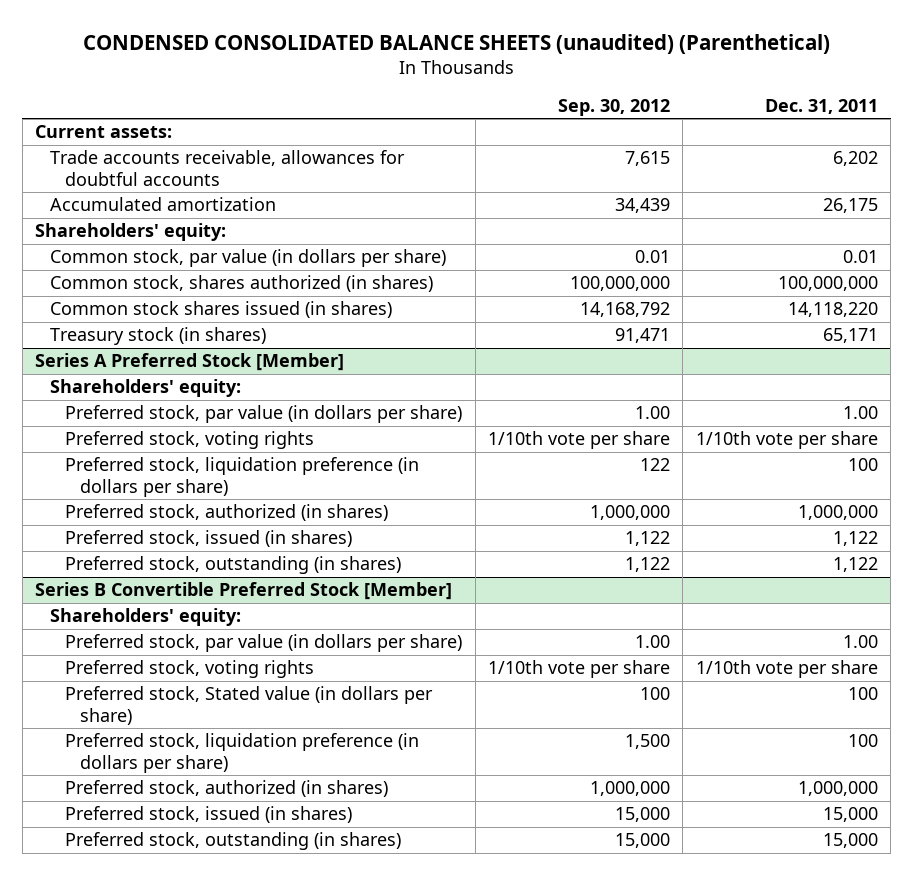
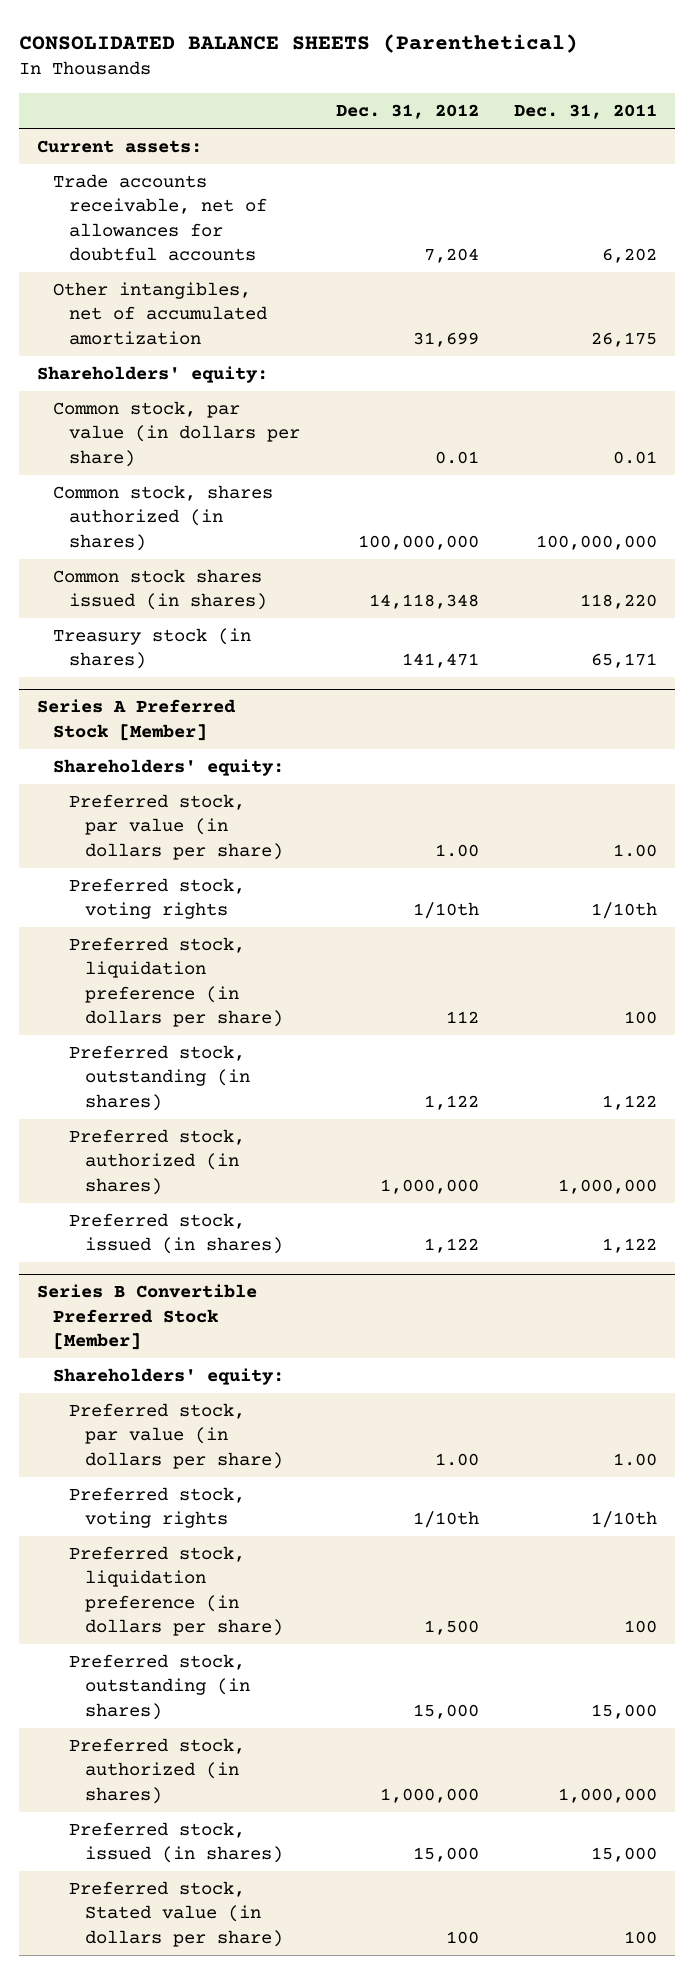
[82,34,830,55] CONDENSED CONSOLIDATED BALANCE SHEETS (unaudited) (Parenthetical) -> [19,33,579,53] CONSOLIDATED BALANCE SHEETS (Parenthetical)
[558,98,671,116] Sep. 30, 2012 -> none
none -> [335,104,479,120] Dec. 31, 2012
[50,150,406,186] Trade accounts receivable, allowances for doubtful accounts -> [53,174,268,262] Trade accounts receivable, net of allowances for doubtful accounts
[50,197,277,212] Accumulated amortization -> [53,282,268,345] Other intangibles, net of accumulated amortization
[787,302,878,318] 14,118,220 -> [579,594,657,610] 118,220
[695,431,878,450] 1/10th vote per share -> [590,902,657,920] 1/10th
[65,556,402,575] Preferred stock, outstanding (in shares) -> [69,1045,250,1111] Preferred stock, outstanding (in shares)
[695,660,878,679] 1/10th vote per share -> [590,1511,657,1529] 1/10th
[65,832,402,851] Preferred stock, outstanding (in shares) -> [69,1654,250,1720] Preferred stock, outstanding (in shares)
[65,686,434,725] Preferred stock, Stated value (in dollars per share) -> [69,1881,283,1947] Preferred stock, Stated value (in dollars per share)

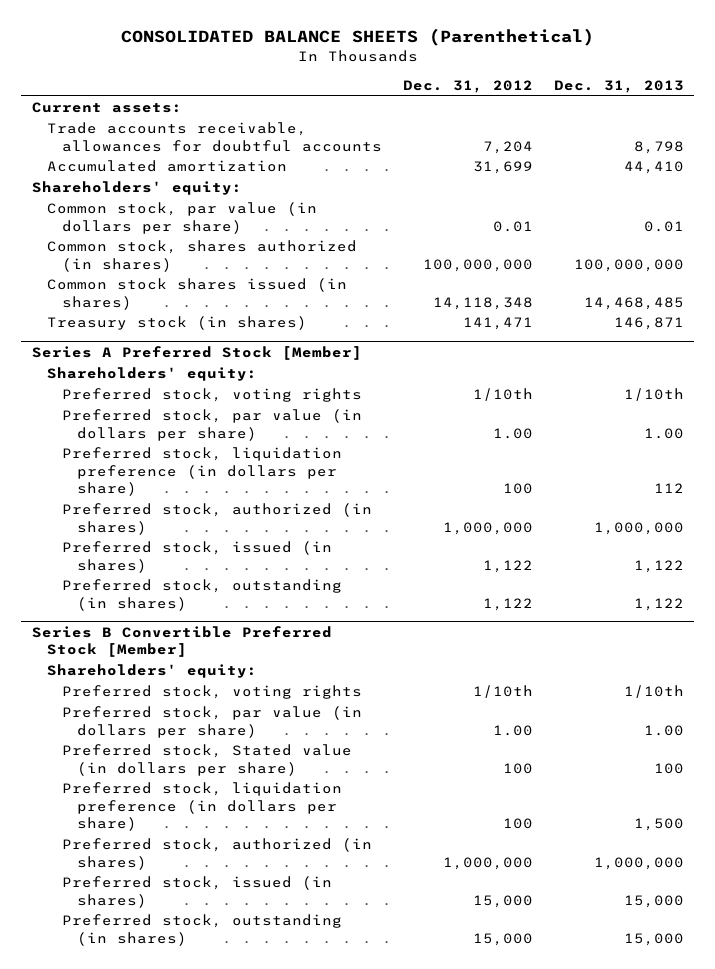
[513,104,657,120] Dec. 31, 2011 -> none
none -> [553,79,684,93] Dec. 31, 2013
[53,174,268,262] Trade accounts receivable, net of allowances for doubtful accounts -> [46,122,382,152] Trade accounts receivable, allowances for doubtful accounts
[53,282,268,345] Other intangibles, net of accumulated amortization -> [46,160,287,173] Accumulated amortization
[69,794,283,860] Preferred stock, par value (in dollars per share) -> [61,409,362,441] Preferred stock, par value (in dollars per share)
[445,1011,479,1024] 112 -> [502,483,533,495] 100
[69,1045,250,1111] Preferred stock, outstanding (in shares) -> [61,579,342,611] Preferred stock, outstanding (in shares)
[69,1403,283,1469] Preferred stock, par value (in dollars per share) -> [61,706,362,738] Preferred stock, par value (in dollars per share)
[69,1881,283,1947] Preferred stock, Stated value (in dollars per share) -> [61,744,352,776] Preferred stock, Stated value (in dollars per share)
[423,1620,479,1636] 1,500 -> [502,818,533,830] 100
[69,1654,250,1720] Preferred stock, outstanding (in shares) -> [61,914,342,946] Preferred stock, outstanding (in shares)

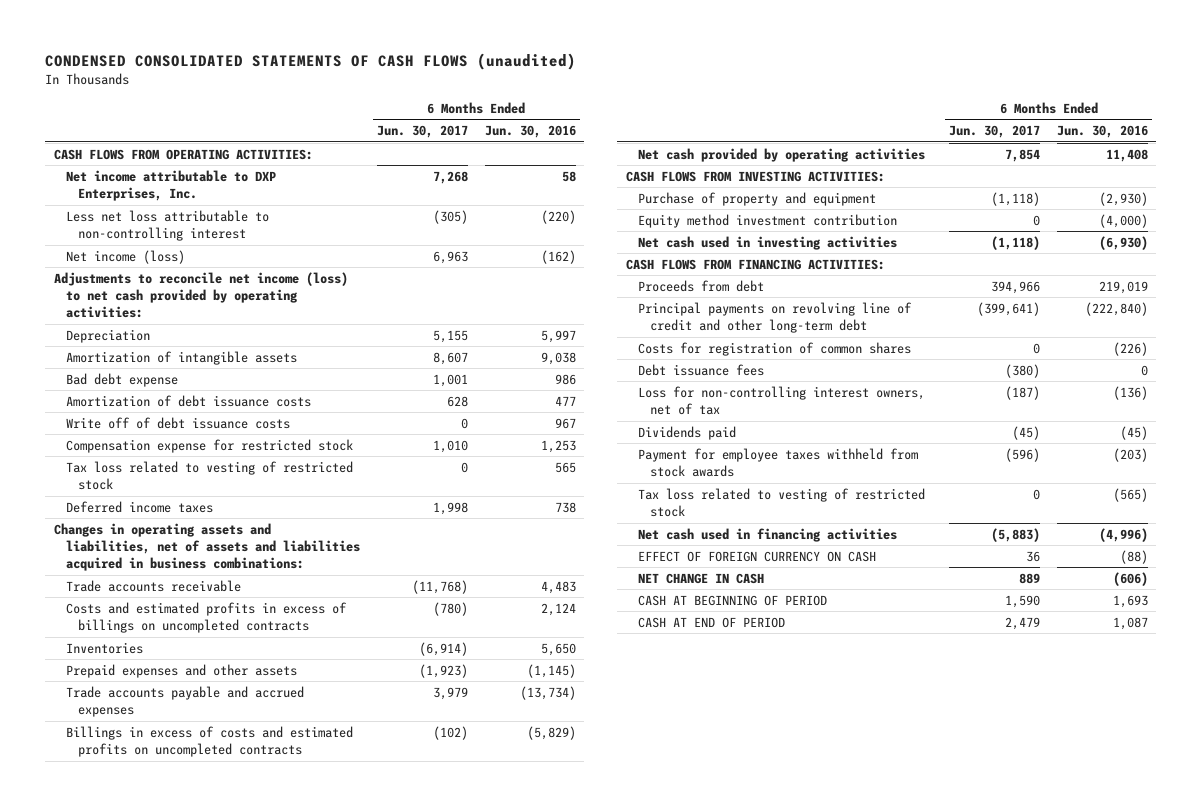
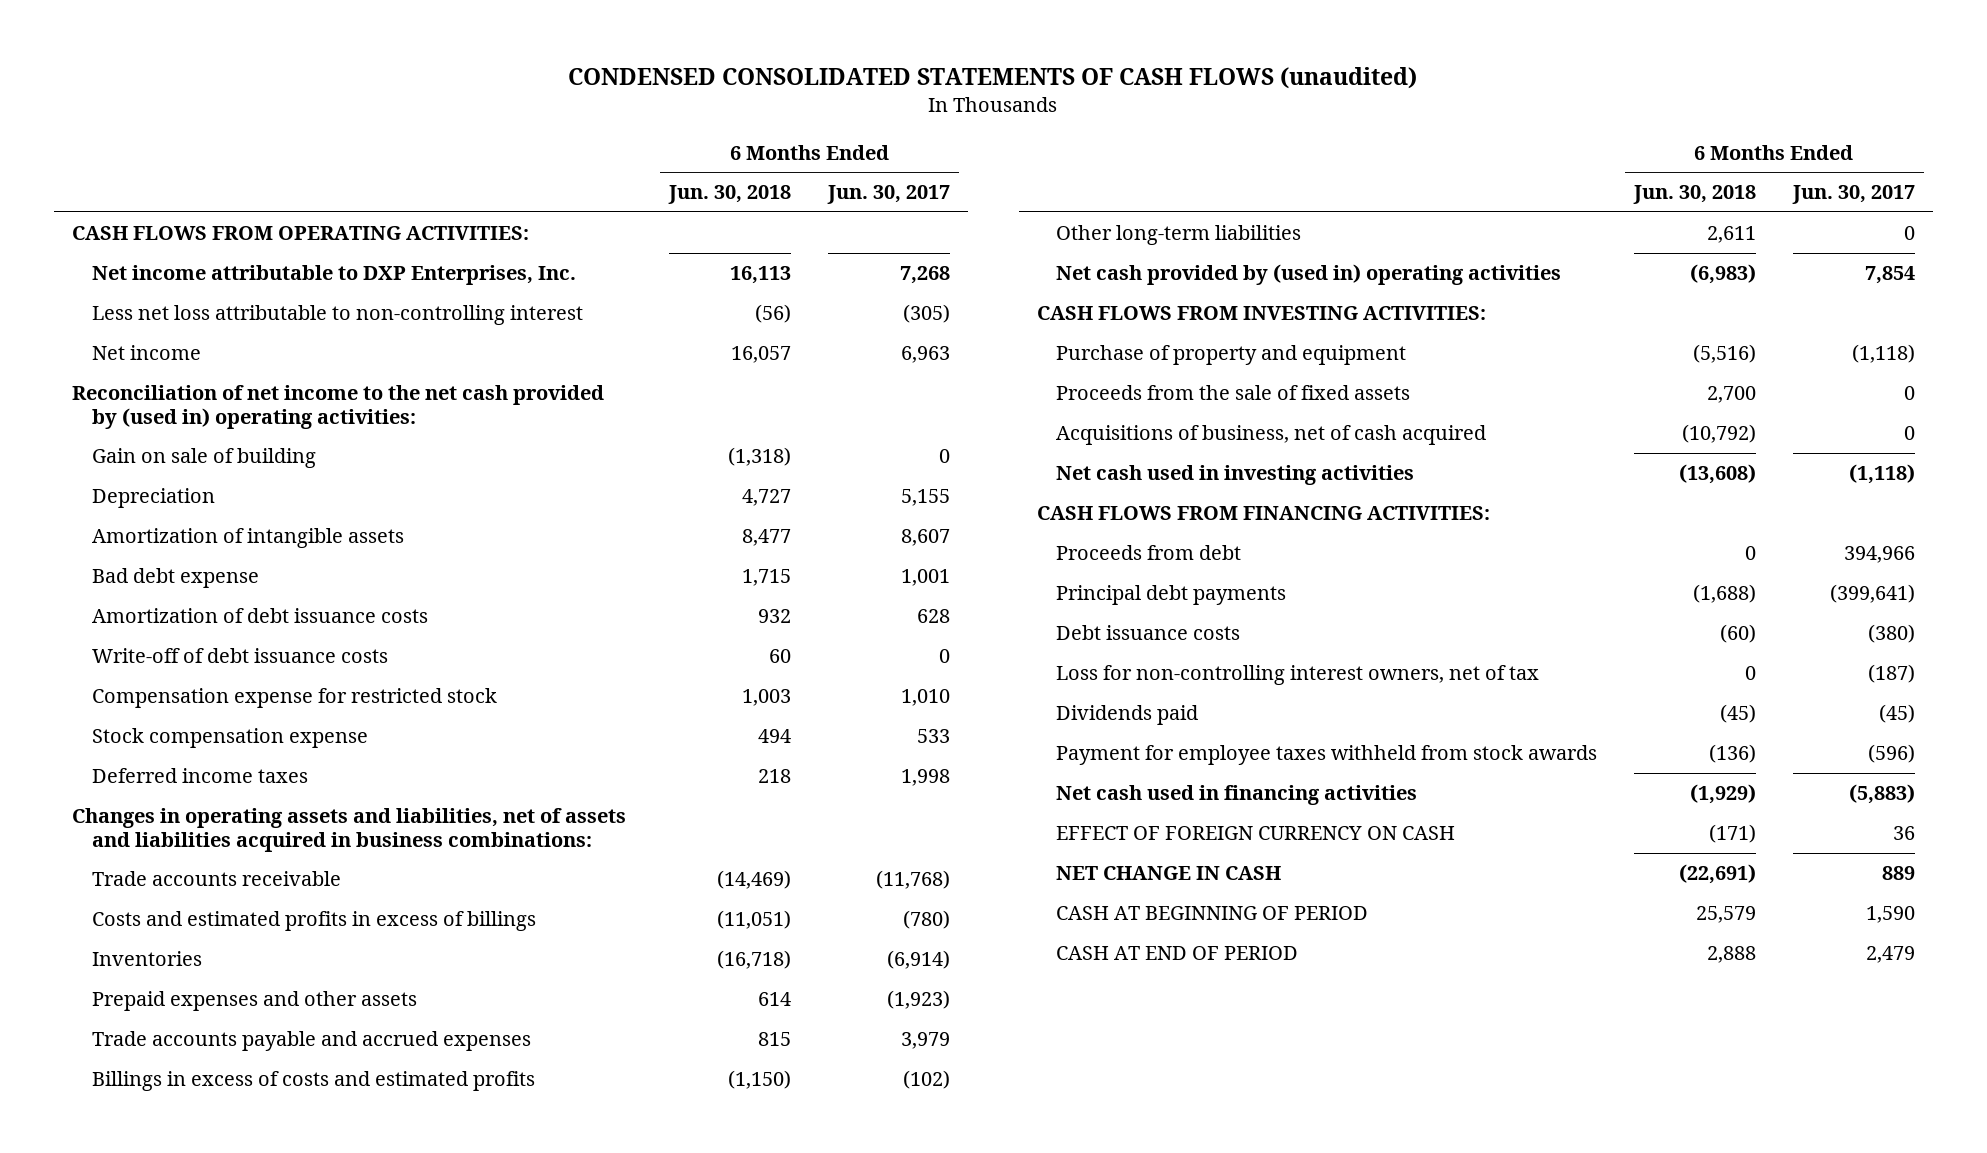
[484,125,576,139] Jun. 30, 2016 -> none
none -> [668,185,792,205] Jun. 30, 2018
[66,249,186,264] Net income (loss) -> [91,345,201,361] Net income
[53,271,348,319] Adjustments to reconcile net income (loss) to net cash provided by operating activities: -> [72,385,605,429] Reconciliation of net income to the net cash provided by (used in) operating activities:
none -> [91,448,316,469] Gain on sale of building
[66,416,291,429] Write off of debt issuance costs -> [91,648,388,664] Write-off of debt issuance costs
[66,460,354,490] Tax loss related to vesting of restricted stock -> none
none -> [91,728,368,749] Stock compensation expense
[66,601,348,633] Costs and estimated profits in excess of billings on uncompleted contracts -> [91,911,536,932] Costs and estimated profits in excess of billings
[66,725,354,757] Billings in excess of costs and estimated profits on uncompleted contracts -> [91,1071,535,1092] Billings in excess of costs and estimated profits
none -> [1056,225,1302,246] Other long-term liabilities
[638,147,926,162] Net cash provided by operating activities -> [1056,264,1562,286] Net cash provided by (used in) operating activities
[638,213,898,228] Equity method investment contribution -> none
none -> [1056,385,1411,401] Proceeds from the sale of fixed assets
none -> [1056,425,1487,446] Acquisitions of business, net of cash acquired
[638,341,912,356] Costs for registration of common shares -> none
[638,301,913,333] Principal payments on revolving line of credit and other long-term debt -> [1056,585,1287,606] Principal debt payments
[638,363,765,376] Debt issuance fees -> [1056,625,1241,641] Debt issuance costs
[638,487,926,517] Tax loss related to vesting of restricted stock -> none

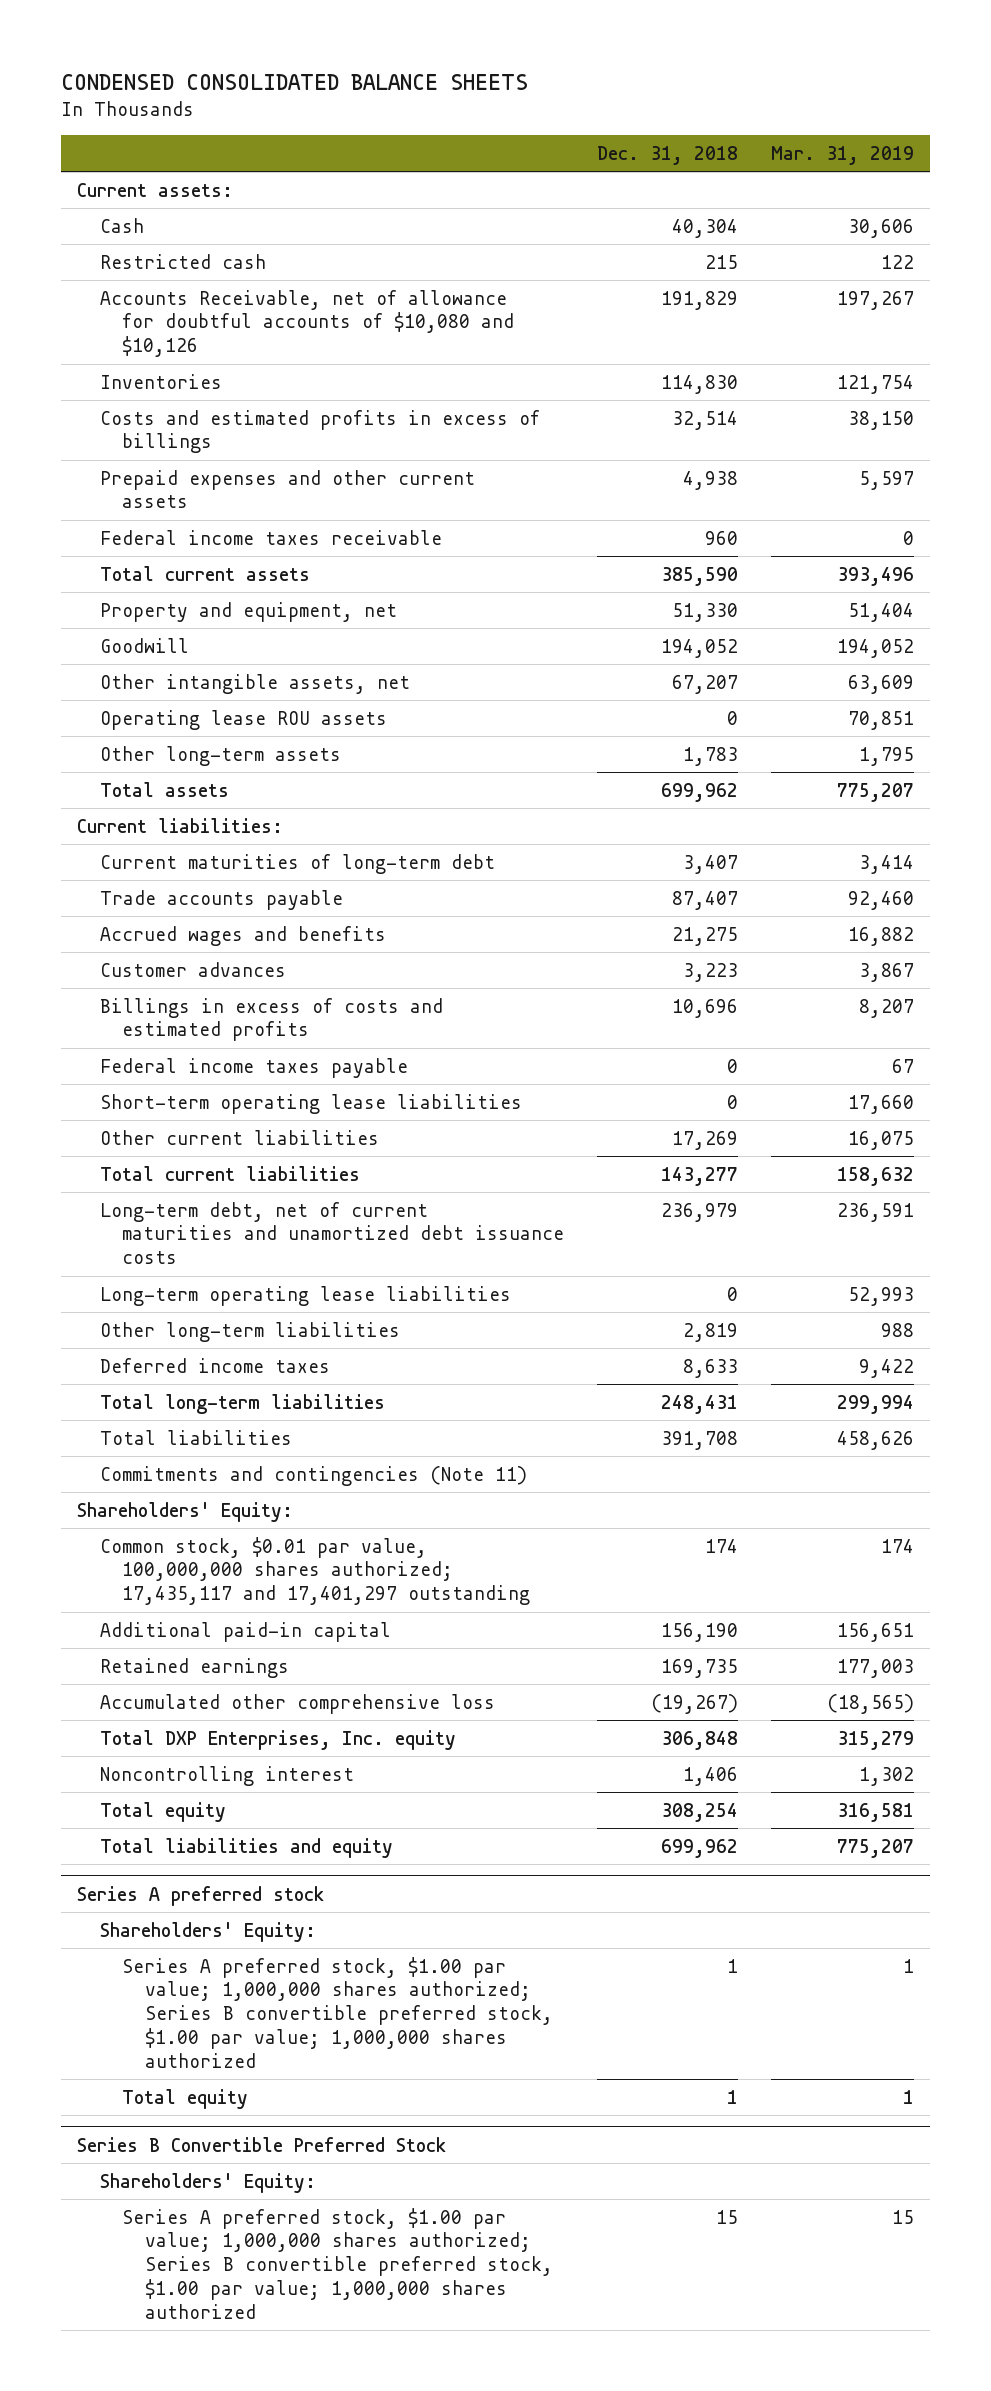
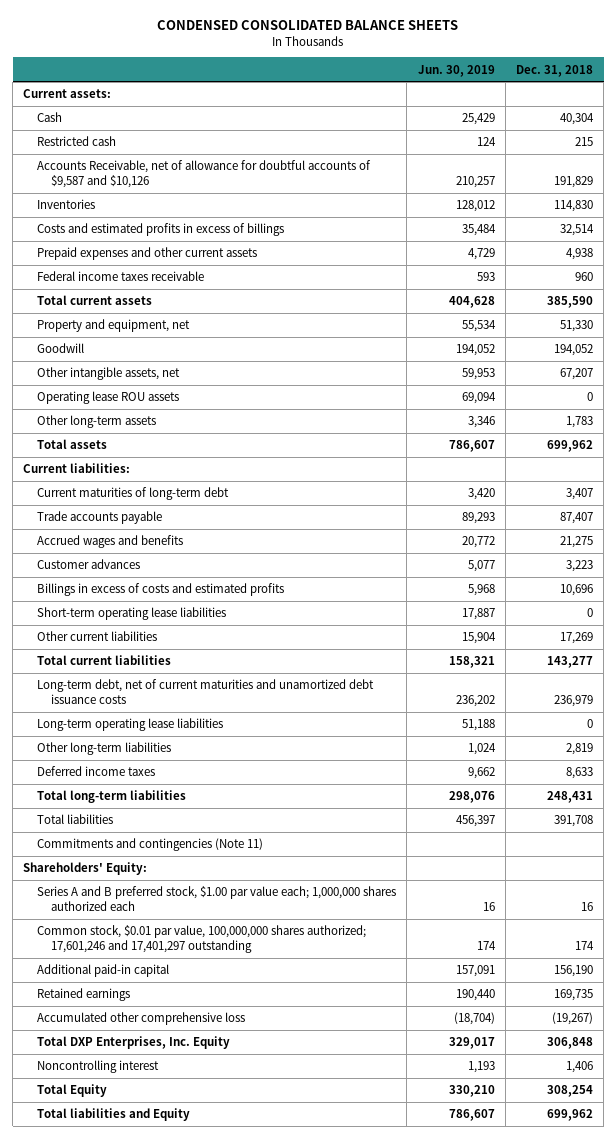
[770,145,914,165] Mar. 31, 2019 -> none
none -> [417,64,495,77] Jun. 30, 2019
[99,289,515,358] Accounts Receivable, net of allowance for doubtful accounts of $10,080 and $10,126 -> [37,160,372,189] Accounts Receivable, net of allowance for doubtful accounts of $9,587 and $10,126
[99,1057,408,1078] Federal income taxes payable -> none
none -> [37,886,397,912] Series A and B preferred stock, $1.00 par value each; 1,000,000 shares authorized each
[99,1536,531,1606] Common stock, $0.01 par value, 100,000,000 shares authorized; 17,435,117 and 17,401,297 outstanding -> [37,925,367,954] Common stock, $0.01 par value, 100,000,000 shares authorized; 17,601,246 and 17,401,297 outstanding
[99,1729,456,1750] Total DXP Enterprises, Inc. equity -> [37,1036,231,1050] Total DXP Enterprises, Inc. Equity
[76,1885,324,1906] Series A preferred stock -> none
[99,1921,316,1942] Shareholders' Equity: -> none
[122,1956,553,2068] Series A preferred stock, $1.00 par value; 1,000,000 shares authorized; Series B convertible preferred stock, $1.00 par value; 1,000,000 shares authorized -> none
[122,2088,249,2109] Total equity -> none
[76,2136,446,2152] Series B Convertible Preferred Stock -> none
[99,2172,316,2193] Shareholders' Equity: -> none
[122,2207,553,2319] Series A preferred stock, $1.00 par value; 1,000,000 shares authorized; Series B convertible preferred stock, $1.00 par value; 1,000,000 shares authorized -> none
[99,1801,226,1822] Total equity -> [37,1084,108,1098] Total Equity
[99,1837,393,1858] Total liabilities and equity -> [37,1108,191,1122] Total liabilities and Equity

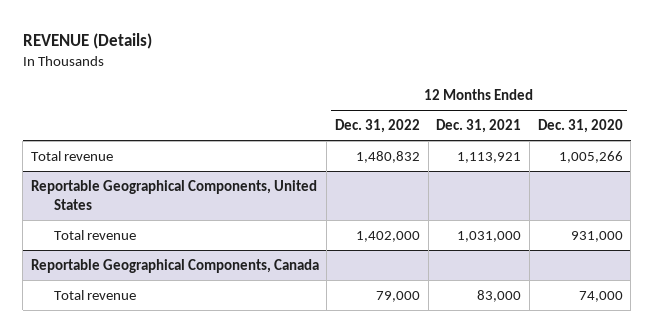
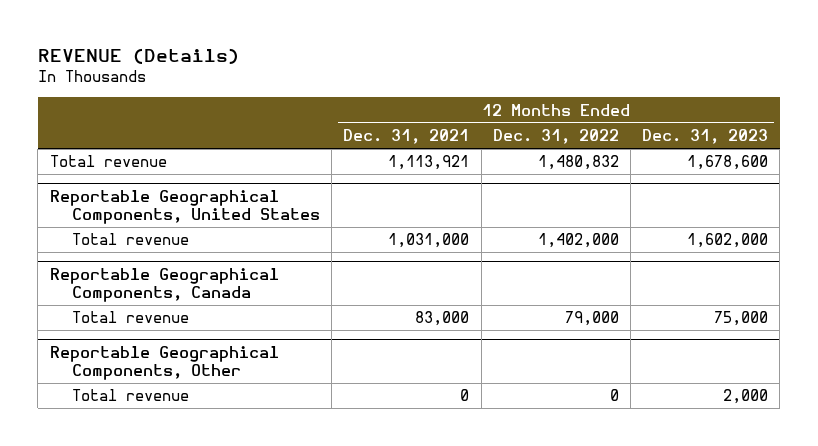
[537,119,623,134] Dec. 31, 2020 -> none
none -> [641,129,768,145] Dec. 31, 2023
none -> [49,345,279,380] Reportable Geographical Components, Other
none -> [72,389,190,402] Total revenue

